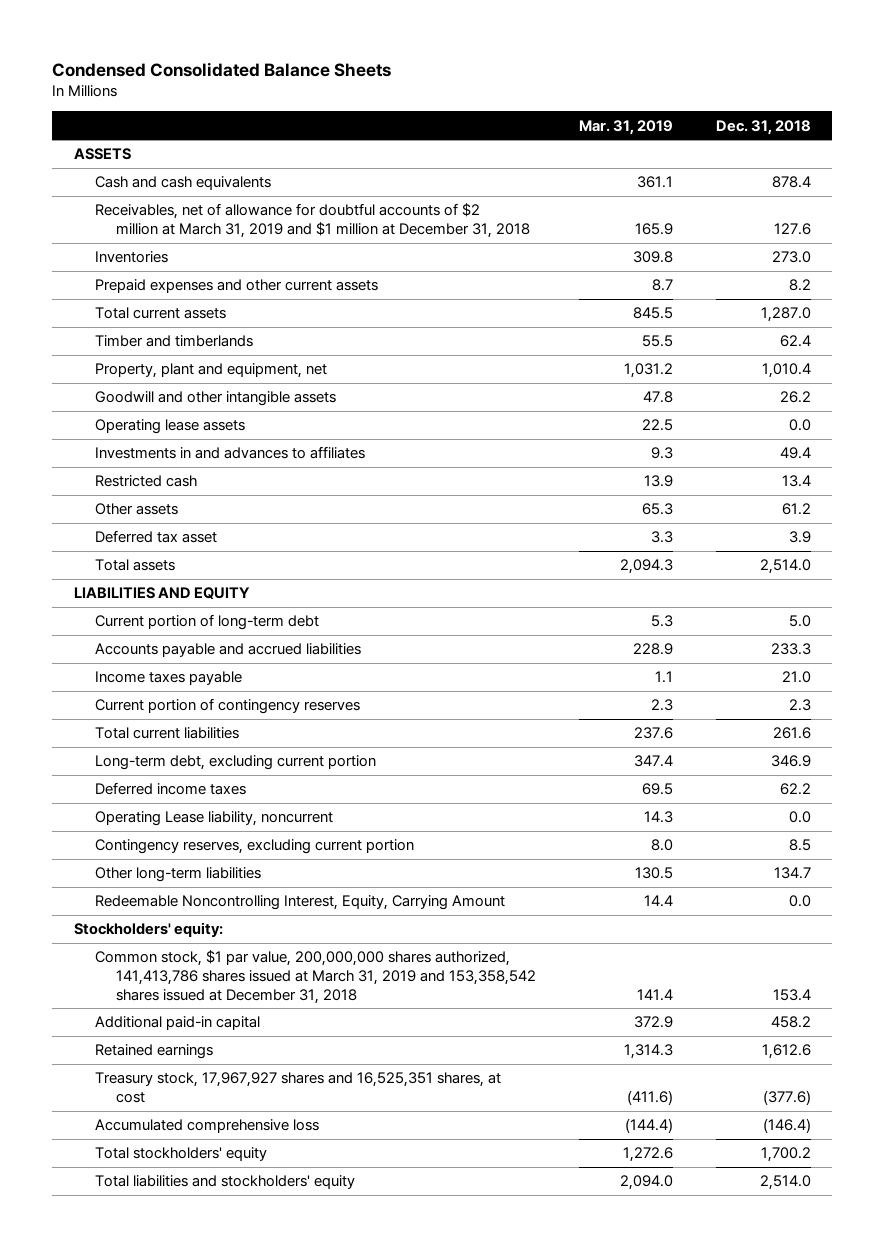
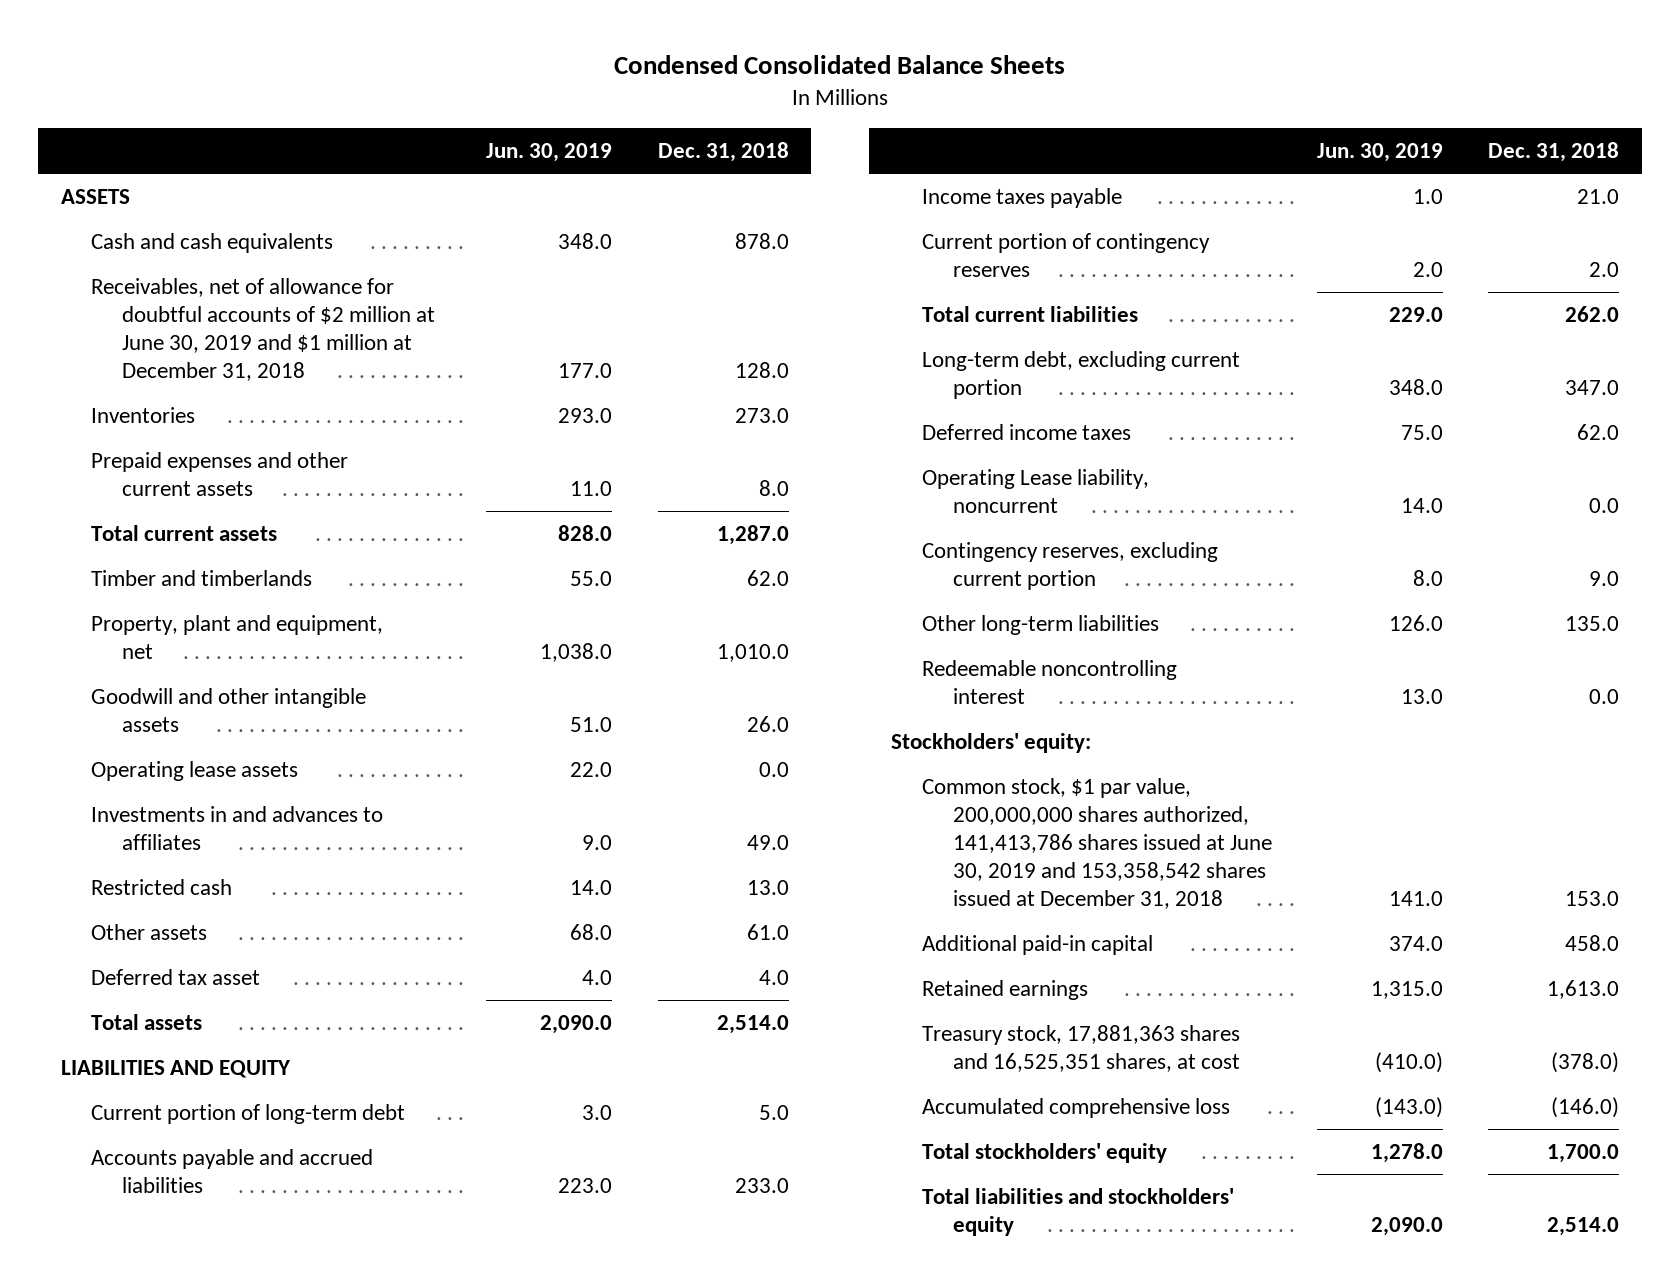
[578,119,673,135] Mar. 31, 2019 -> none
none -> [486,143,613,163] Jun. 30, 2019
[771,176,811,189] 878.4 -> [734,233,789,250] 878.0
[94,203,531,239] Receivables, net of allowance for doubtful accounts of $2 million at March 31, 2019 and $1 million at December 31, 2018 -> [91,278,436,381] Receivables, net of allowance for doubtful accounts of $2 million at June 30, 2019 and $1 million at December 31, 2018
[773,223,811,236] 127.6 -> [734,361,789,378] 128.0
[788,279,811,292] 8.2 -> [758,480,789,497] 8.0
[779,335,811,348] 62.4 -> [746,570,789,587] 62.0
[761,363,811,379] 1,010.4 -> [716,644,789,663] 1,010.0
[779,391,811,404] 26.2 -> [746,716,789,733] 26.0
[779,447,811,460] 49.4 -> [746,835,789,851] 49.0
[781,475,811,488] 13.4 -> [746,880,789,896] 13.0
[781,503,811,516] 61.2 -> [746,924,789,941] 61.0
[788,531,811,544] 3.9 -> [758,970,789,986] 4.0
[770,643,811,656] 233.3 -> [734,1178,789,1194] 233.0
[788,699,811,712] 2.3 -> [1589,262,1620,278] 2.0
[772,727,811,740] 261.6 -> [1565,306,1620,323] 262.0
[770,755,811,768] 346.9 -> [1565,380,1620,396] 347.0
[779,783,811,796] 62.2 -> [1577,424,1620,441] 62.0
[788,839,811,852] 8.5 -> [1589,571,1620,587] 9.0
[773,867,811,880] 134.7 -> [1565,616,1620,632] 135.0
[94,895,505,911] Redeemable Noncontrolling Interest, Equity, Carrying Amount -> [922,660,1178,705] Redeemable noncontrolling interest
[94,950,537,1004] Common stock, $1 par value, 200,000,000 shares authorized, 141,413,786 shares issued at March 31, 2019 and 153,358,542 shares issued at December 31, 2018 -> [922,778,1273,909] Common stock, $1 par value, 200,000,000 shares authorized, 141,413,786 shares issued at June 30, 2019 and 153,358,542 shares issued at December 31, 2018
[772,988,811,1001] 153.4 -> [1565,890,1620,906] 153.0
[770,1016,811,1029] 458.2 -> [1565,935,1620,952] 458.0
[761,1044,811,1060] 1,612.6 -> [1547,980,1620,1000] 1,613.0
[94,1072,501,1104] Treasury stock, 17,967,927 shares and 16,525,351 shares, at cost -> [922,1025,1241,1073] Treasury stock, 17,881,363 shares and 16,525,351 shares, at cost
[762,1090,811,1106] (377.6) -> [1551,1052,1620,1074] (378.0)
[762,1118,811,1134] (146.4) -> [1551,1097,1620,1119] (146.0)
[760,1147,811,1163] 1,700.2 -> [1547,1144,1620,1164] 1,700.0

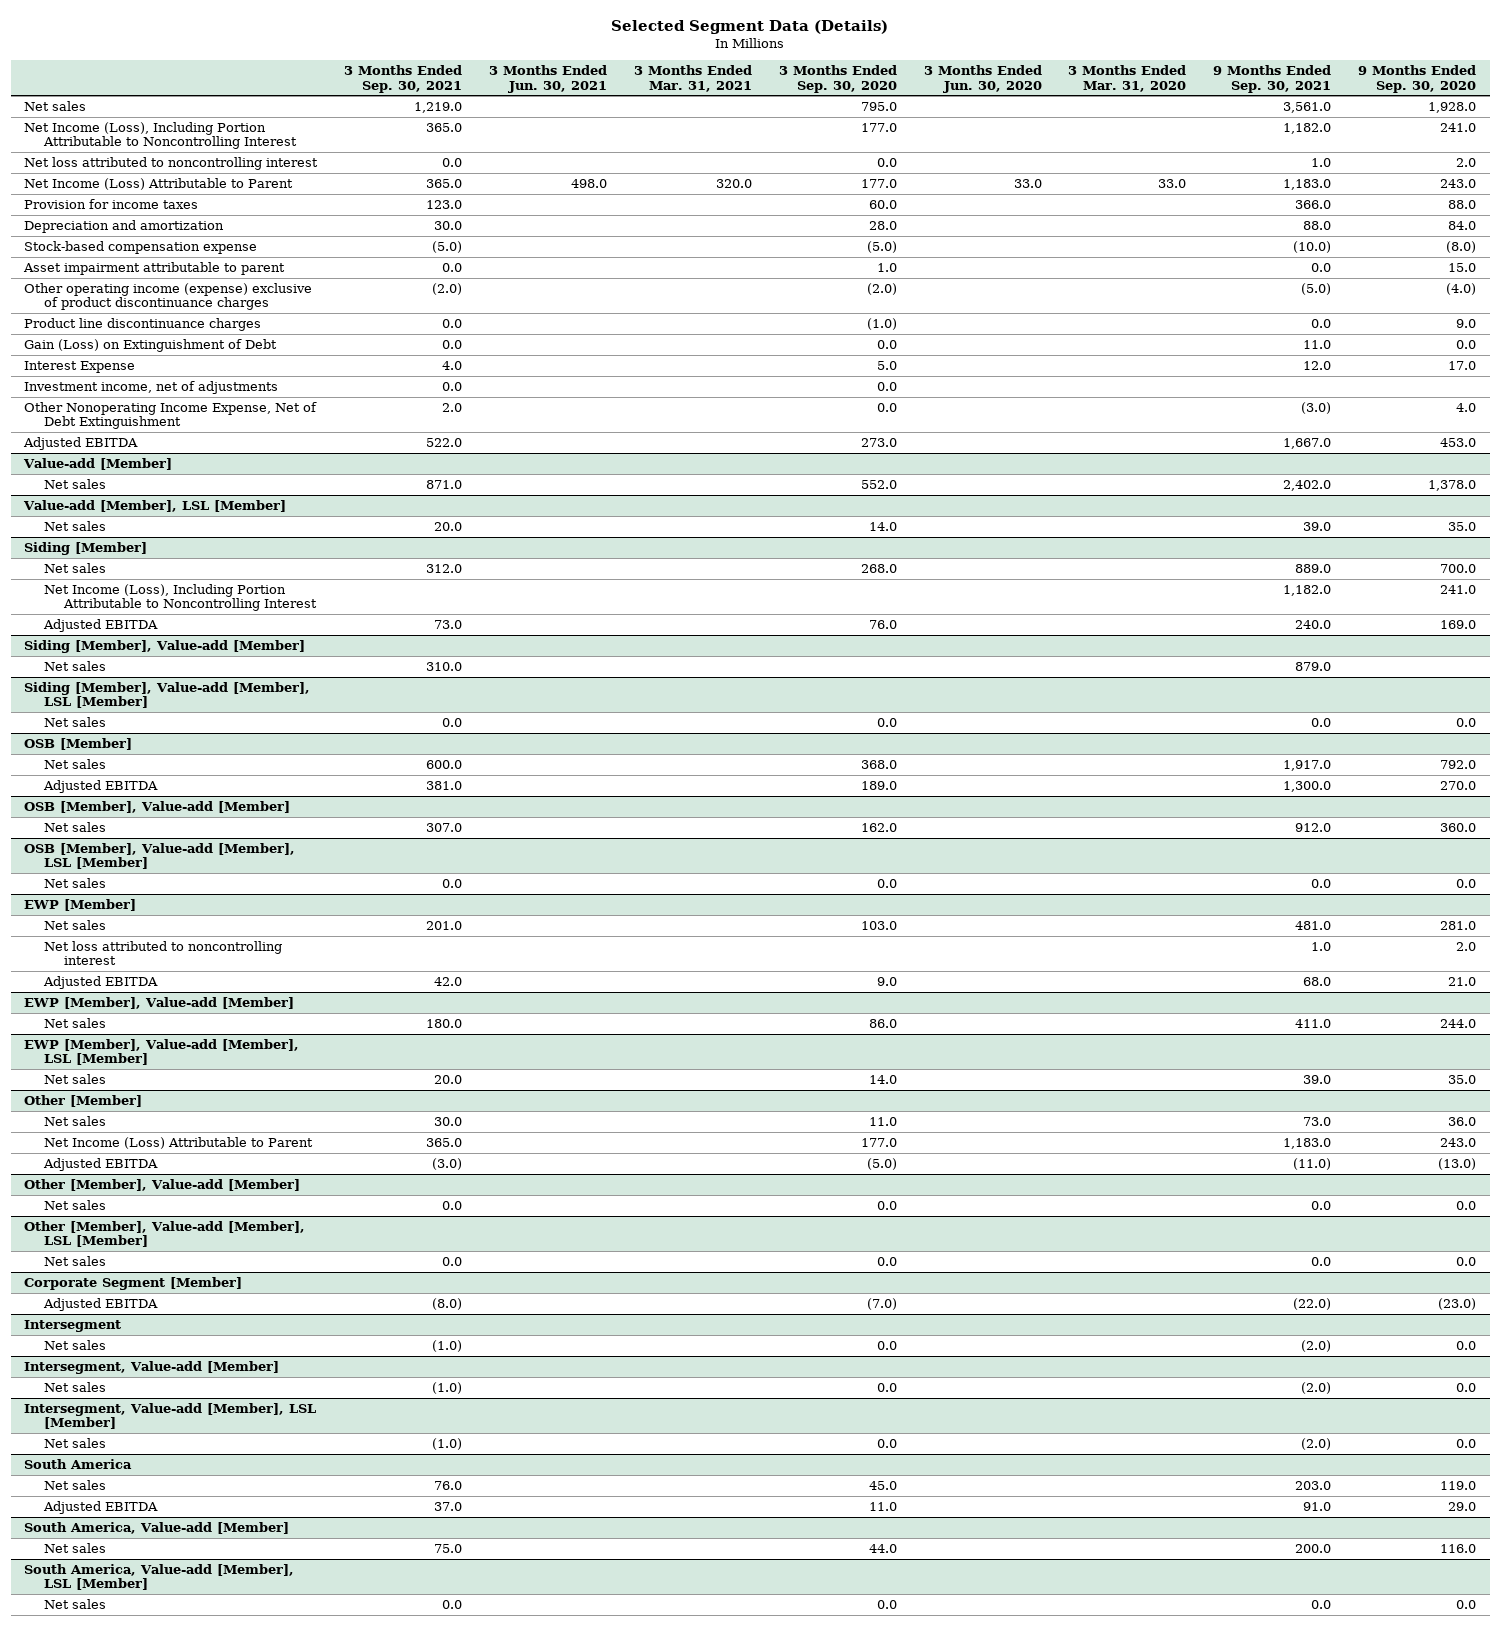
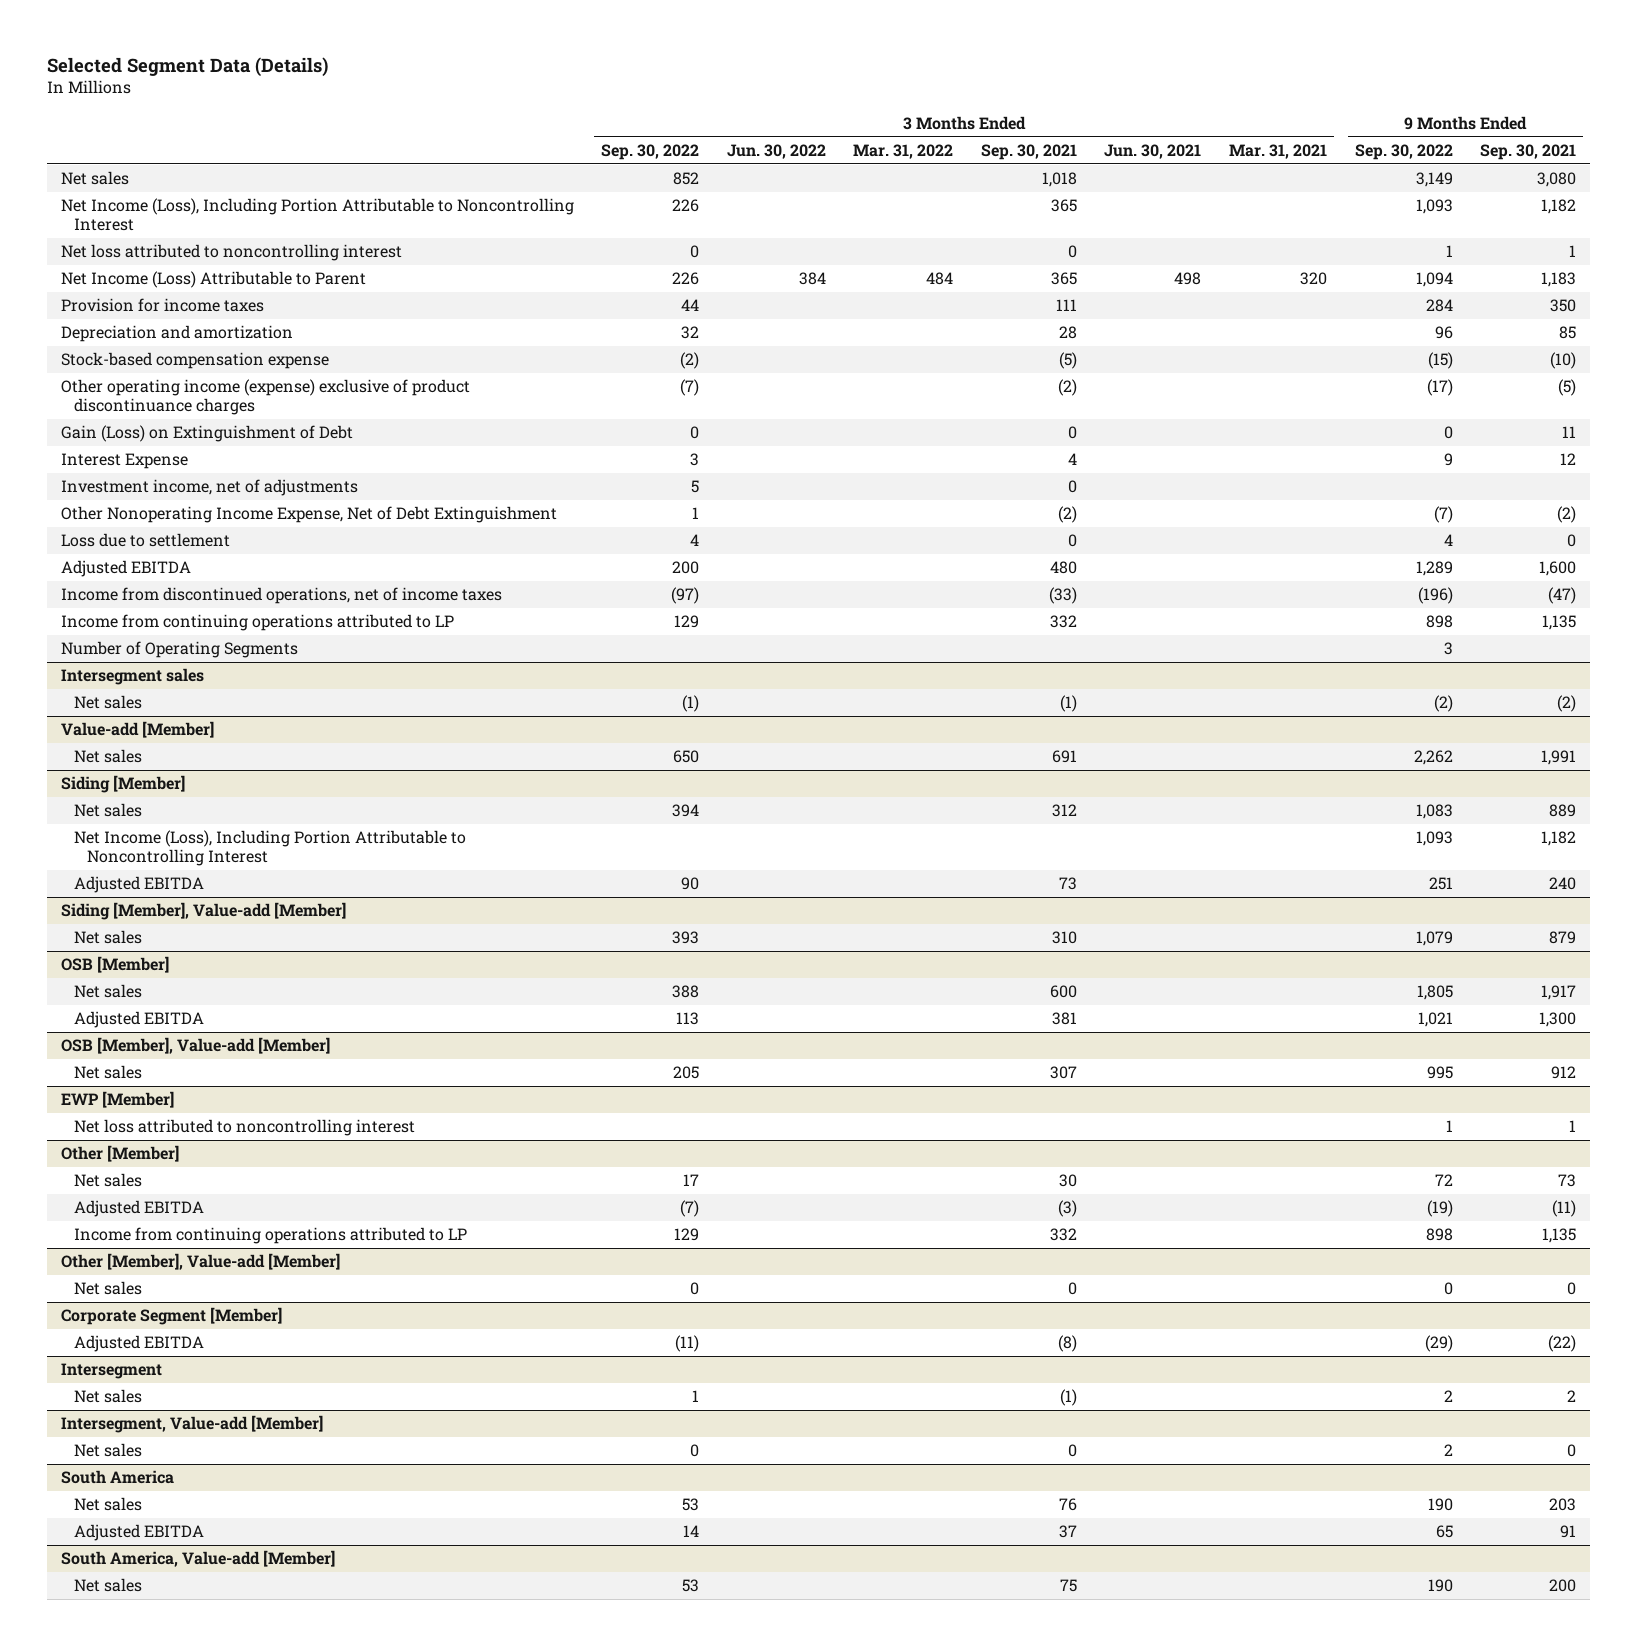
[778,65,897,93] 3 Months Ended Sep. 30, 2020 -> none
[923,65,1042,93] 3 Months Ended Jun. 30, 2020 -> none
[1068,65,1187,92] 3 Months Ended Mar. 31, 2020 -> none
[1358,65,1477,93] 9 Months Ended Sep. 30, 2020 -> none
none -> [601,143,700,160] Sep. 30, 2022
none -> [726,143,826,159] Jun. 30, 2022
none -> [853,143,954,159] Mar. 31, 2022
none -> [1354,143,1453,160] Sep. 30, 2022
[23,261,286,275] Asset impairment attributable to parent -> none
[24,317,262,331] Product line discontinuance charges -> none
[414,101,463,113] 1,219.0 -> [1041,172,1077,188] 1,018
[1283,101,1332,113] 3,561.0 -> [1537,172,1577,188] 3,080
[426,122,463,132] 365.0 -> [1050,199,1077,213] 365
[1283,122,1332,134] 1,182.0 -> [1541,199,1577,215] 1,182
[442,157,463,167] 0.0 -> [1067,245,1077,259] 0
[1311,157,1332,167] 1.0 -> [1569,245,1577,258] 1
[426,178,463,188] 365.0 -> [1050,272,1077,286] 365
[571,178,608,188] 498.0 -> [1174,272,1202,286] 498
[715,178,752,188] 320.0 -> [1300,272,1328,286] 320
[1283,178,1332,190] 1,183.0 -> [1541,272,1577,288] 1,183
[426,199,463,209] 123.0 -> [1055,299,1077,312] 111
[1295,199,1332,209] 366.0 -> [1550,299,1577,313] 350
[434,220,463,230] 30.0 -> [1058,326,1077,340] 28
[1303,220,1332,230] 88.0 -> [1559,326,1577,340] 85
[432,240,463,253] (5.0) -> [1058,352,1077,370] (5)
[1293,240,1332,253] (10.0) -> [1550,352,1577,370] (10)
[432,282,463,295] (2.0) -> [1057,379,1077,397] (2)
[1301,282,1332,295] (5.0) -> [1558,379,1577,397] (5)
[442,339,463,349] 0.0 -> [1067,426,1077,440] 0
[1303,339,1332,349] 11.0 -> [1562,426,1577,439] 11
[442,360,463,370] 4.0 -> [1067,453,1077,466] 4
[1303,360,1332,370] 12.0 -> [1560,453,1577,466] 12
[442,381,463,391] 0.0 -> [1067,480,1077,494] 0
[442,402,463,412] 2.0 -> [1057,506,1077,524] (2)
[1301,401,1332,414] (3.0) -> [1557,506,1577,524] (2)
none -> [60,533,230,548] Loss due to settlement
[426,437,463,447] 522.0 -> [1049,561,1077,575] 480
[1283,437,1332,449] 1,667.0 -> [1539,561,1577,577] 1,600
none -> [60,587,502,605] Income from discontinued operations, net of income taxes
none -> [60,614,454,632] Income from continuing operations attributed to LP
none -> [60,641,298,659] Number of Operating Segments
none -> [60,668,204,686] Intersegment sales
none -> [73,695,142,710] Net sales
[23,499,287,512] Value-add [Member], LSL [Member] -> none
[44,520,107,531] Net sales -> none
[426,479,463,489] 871.0 -> [1051,750,1077,764] 691
[1283,479,1332,491] 2,402.0 -> [1541,750,1577,766] 1,991
[426,563,463,573] 312.0 -> [1051,804,1077,818] 312
[1295,563,1332,573] 889.0 -> [1549,804,1577,818] 889
[1283,584,1332,596] 1,182.0 -> [1541,831,1577,847] 1,182
[434,619,463,629] 73.0 -> [1058,877,1077,891] 73
[1295,619,1332,629] 240.0 -> [1549,877,1577,891] 240
[24,681,311,709] Siding [Member], Value-add [Member], LSL [Member] -> none
[44,716,107,727] Net sales -> none
[426,661,463,671] 310.0 -> [1051,931,1077,945] 310
[1295,661,1332,671] 879.0 -> [1549,931,1577,945] 879
[426,759,463,769] 600.0 -> [1049,985,1077,999] 600
[1283,759,1332,771] 1,917.0 -> [1541,985,1577,1001] 1,917
[426,780,463,790] 381.0 -> [1051,1012,1077,1026] 381
[1283,780,1332,792] 1,300.0 -> [1539,1012,1577,1028] 1,300
[24,842,296,870] OSB [Member], Value-add [Member], LSL [Member] -> none
[44,877,107,888] Net sales -> none
[426,822,463,832] 307.0 -> [1049,1066,1077,1080] 307
[1295,822,1332,832] 912.0 -> [1551,1066,1577,1080] 912
[44,919,107,930] Net sales -> none
[43,975,159,989] Adjusted EBITDA -> none
[24,996,295,1009] EWP [Member], Value-add [Member] -> none
[44,1017,107,1028] Net sales -> none
[24,1038,300,1066] EWP [Member], Value-add [Member], LSL [Member] -> none
[44,1073,107,1084] Net sales -> none
[1311,941,1332,951] 1.0 -> [1569,1120,1577,1133] 1
[44,1136,314,1149] Net Income (Loss) Attributable to Parent -> none
[434,1116,463,1126] 30.0 -> [1058,1174,1077,1188] 30
[1303,1116,1332,1126] 73.0 -> [1558,1174,1577,1188] 73
[432,1157,463,1170] (3.0) -> [1057,1200,1077,1218] (3)
[1293,1157,1332,1170] (11.0) -> [1552,1200,1577,1218] (11)
none -> [73,1227,467,1245] Income from continuing operations attributed to LP
[24,1220,306,1248] Other [Member], Value-add [Member], LSL [Member] -> none
[44,1255,107,1266] Net sales -> none
[442,1200,463,1210] 0.0 -> [1067,1282,1077,1296] 0
[1311,1200,1332,1210] 0.0 -> [1567,1282,1577,1296] 0
[432,1297,463,1310] (8.0) -> [1057,1335,1077,1353] (8)
[1293,1297,1332,1310] (22.0) -> [1548,1335,1577,1353] (22)
[432,1339,463,1352] (1.0) -> [1059,1389,1077,1407] (1)
[1301,1339,1332,1352] (2.0) -> [1567,1390,1577,1403] 2
[24,1402,317,1430] Intersegment, Value-add [Member], LSL [Member] -> none
[44,1437,107,1448] Net sales -> none
[432,1381,463,1394] (1.0) -> [1067,1444,1077,1458] 0
[1301,1381,1332,1394] (2.0) -> [1567,1444,1577,1458] 0
[434,1480,463,1490] 76.0 -> [1058,1498,1077,1512] 76
[1295,1480,1332,1490] 203.0 -> [1549,1498,1577,1512] 203
[434,1501,463,1511] 37.0 -> [1058,1525,1077,1539] 37
[1303,1501,1332,1511] 91.0 -> [1560,1525,1577,1539] 91
[24,1563,295,1591] South America, Value-add [Member], LSL [Member] -> none
[44,1598,107,1609] Net sales -> none
[434,1543,463,1553] 75.0 -> [1059,1579,1077,1593] 75
[1295,1543,1332,1553] 200.0 -> [1549,1579,1577,1593] 200

